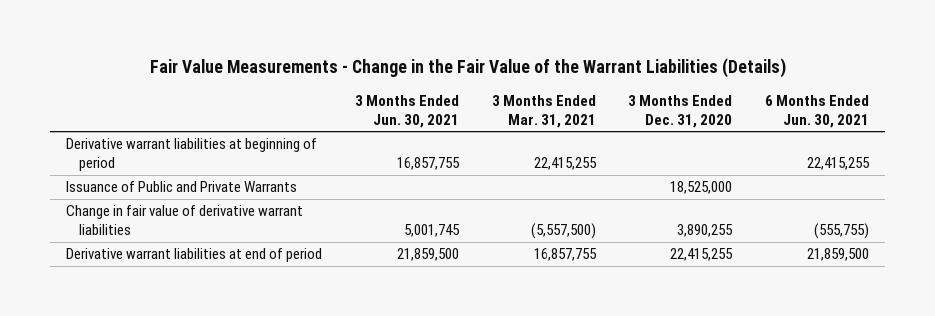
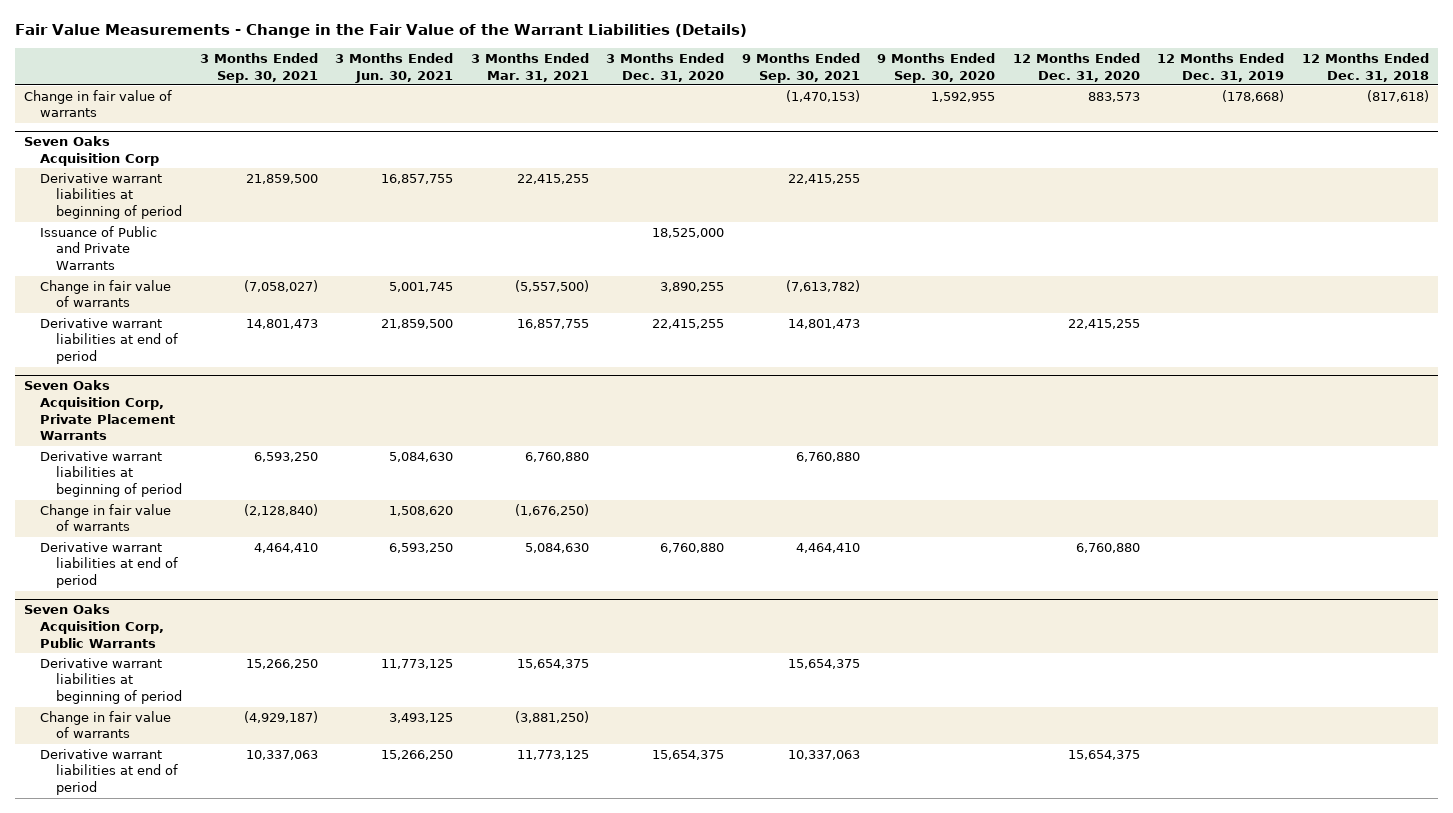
[764,94,869,128] 6 Months Ended Jun. 30, 2021 -> none
none -> [199,52,318,83] 3 Months Ended Sep. 30, 2021
none -> [741,52,860,83] 9 Months Ended Sep. 30, 2021
none -> [877,52,996,83] 9 Months Ended Sep. 30, 2020
none -> [1012,52,1140,82] 12 Months Ended Dec. 31, 2020
none -> [1157,52,1285,82] 12 Months Ended Dec. 31, 2019
none -> [1301,52,1429,82] 12 Months Ended Dec. 31, 2018
none -> [23,89,172,118] Change in fair value of warrants
none -> [23,136,160,166] Seven Oaks Acquisition Corp
[66,205,304,236] Change in fair value of derivative warrant liabilities -> [40,279,172,308] Change in fair value of warrants
none -> [23,380,176,441] Seven Oaks Acquisition Corp, Private Placement Warrants
none -> [40,450,183,498] Derivative warrant liabilities at beginning of period
none -> [40,503,172,532] Change in fair value of warrants
none -> [40,541,179,589] Derivative warrant liabilities at end of period
none -> [23,604,165,648] Seven Oaks Acquisition Corp, Public Warrants
none -> [40,657,183,705] Derivative warrant liabilities at beginning of period
none -> [40,710,172,739] Change in fair value of warrants
none -> [40,748,179,796] Derivative warrant liabilities at end of period

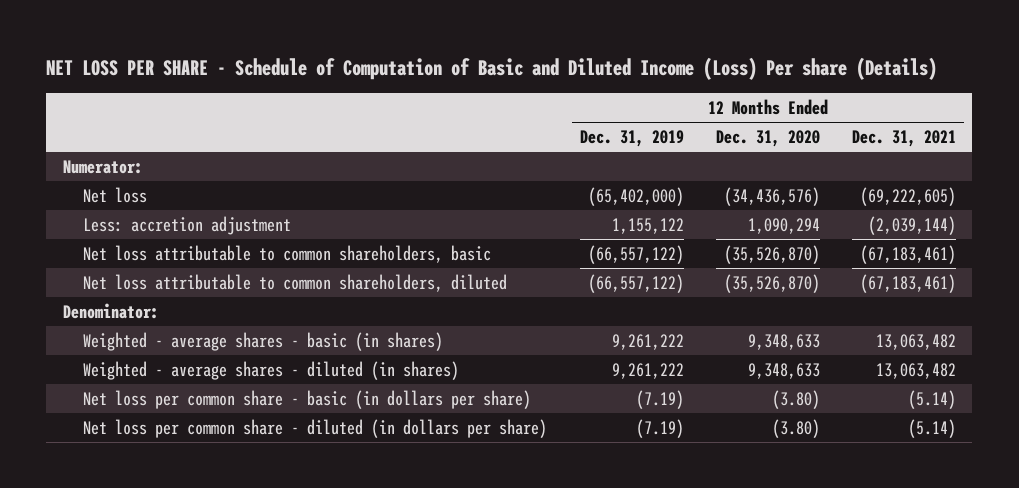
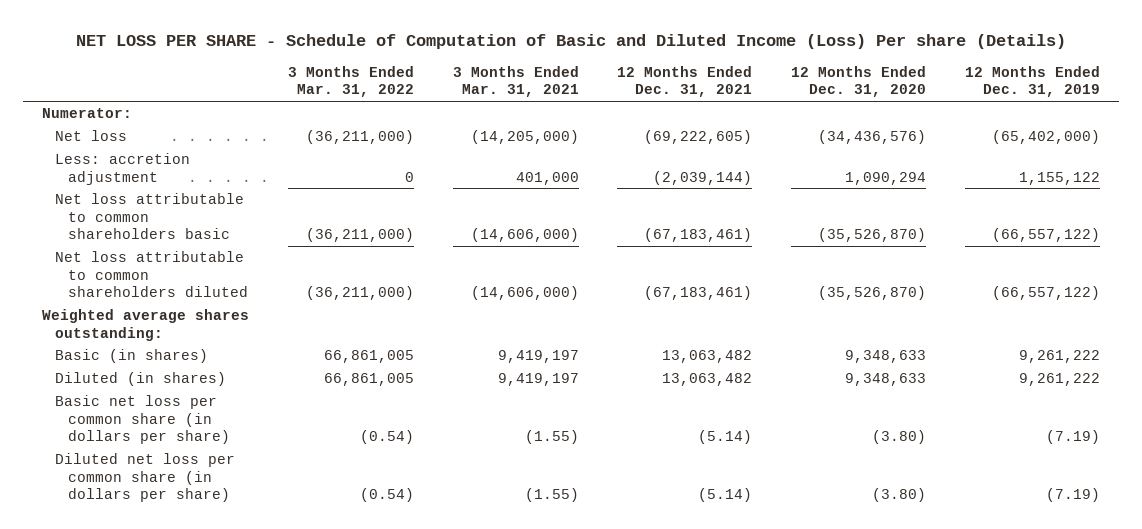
none -> [288,65,415,98] 3 Months Ended Mar. 31, 2022
none -> [452,65,579,98] 3 Months Ended Mar. 31, 2021
[83,244,492,263] Net loss attributable to common shareholders, basic -> [55,193,245,240] Net loss attributable to common shareholders basic
[83,273,508,292] Net loss attributable to common shareholders, diluted -> [55,251,248,298] Net loss attributable to common shareholders diluted
[62,302,159,319] Denominator: -> [42,309,250,341] Weighted average shares outstanding:
[83,331,444,351] Weighted - average shares - basic (in shares) -> [55,349,209,364] Basic (in shares)
[83,360,460,380] Weighted - average shares - diluted (in shares) -> [55,372,227,387] Diluted (in shares)
[83,389,532,409] Net loss per common share - basic (in dollars per share) -> [55,395,230,445] Basic net loss per common share (in dollars per share)
[83,418,548,438] Net loss per common share - diluted (in dollars per share) -> [55,453,236,503] Diluted net loss per common share (in dollars per share)

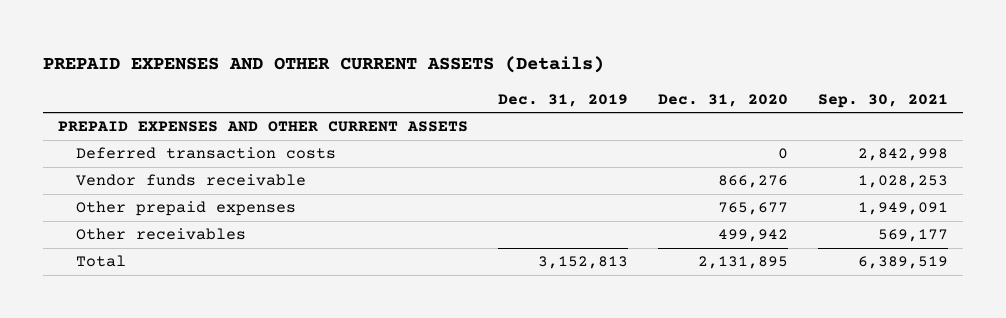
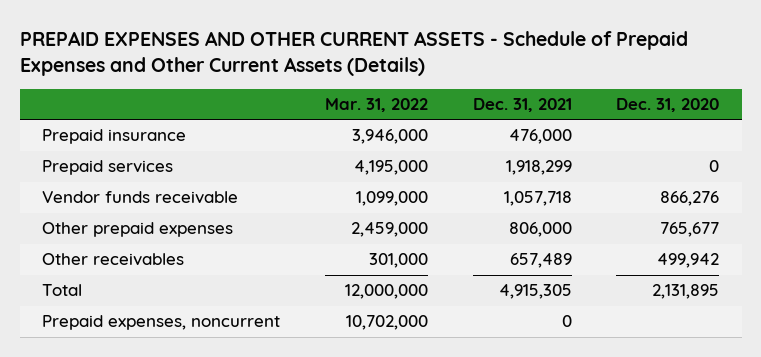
[42,55,604,73] PREPAID EXPENSES AND OTHER CURRENT ASSETS (Details) -> [19,30,688,76] PREPAID EXPENSES AND OTHER CURRENT ASSETS - Schedule of Prepaid Expenses and Other Current Assets (Details)
[497,93,628,107] Dec. 31, 2019 -> none
[817,93,948,108] Sep. 30, 2021 -> none
none -> [324,97,428,112] Mar. 31, 2022
none -> [472,97,572,112] Dec. 31, 2021
[57,121,468,133] PREPAID EXPENSES AND OTHER CURRENT ASSETS -> none
[76,147,337,160] Deferred transaction costs -> none
none -> [42,129,187,145] Prepaid insurance
none -> [42,160,174,176] Prepaid services
none -> [42,315,281,331] Prepaid expenses, noncurrent

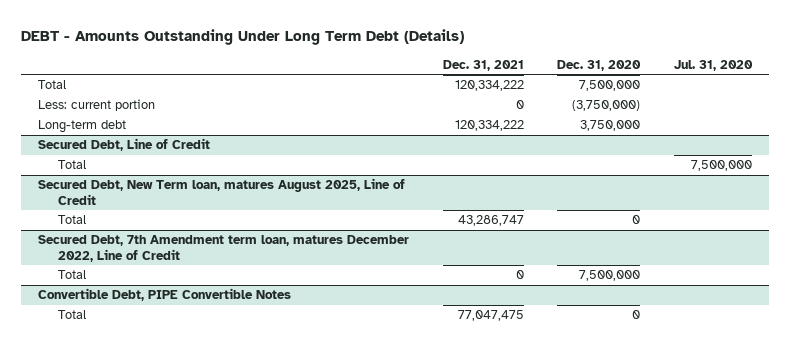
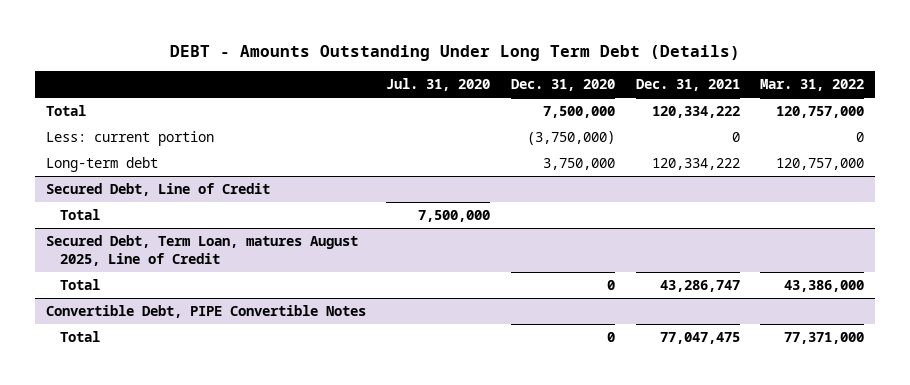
none -> [760,78,865,91] Mar. 31, 2022
[37,178,405,206] Secured Debt, New Term loan, matures August 2025, Line of Credit -> [45,235,358,266] Secured Debt, Term Loan, matures August 2025, Line of Credit
[37,235,409,263] Secured Debt, 7th Amendment term loan, matures December 2022, Line of Credit -> none
[58,270,87,280] Total -> none

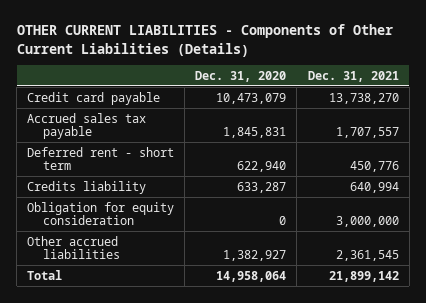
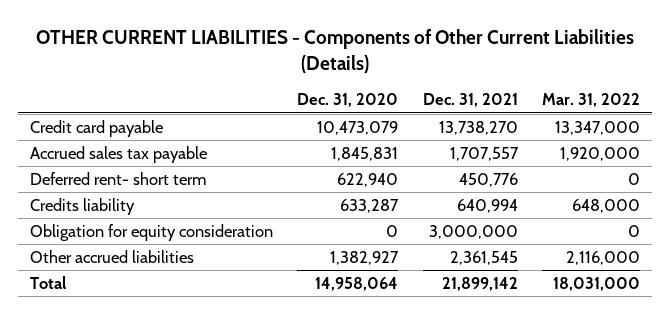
none -> [541,93,640,108] Mar. 31, 2022
[27,146,175,171] Deferred rent - short term -> [30,171,207,185] Deferred rent- short term

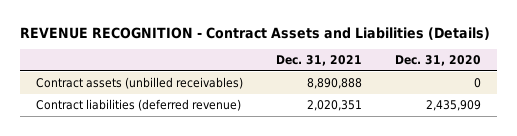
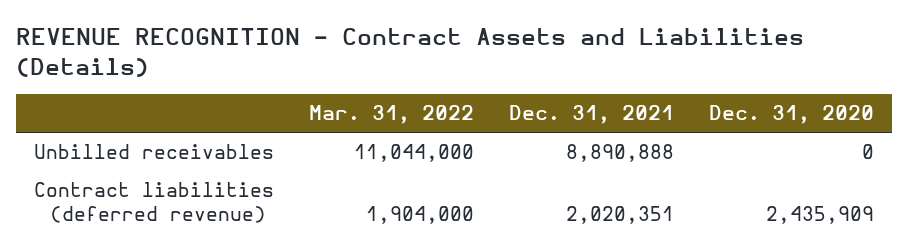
none -> [308,105,474,125] Mar. 31, 2022
[36,77,244,90] Contract assets (unbilled receivables) -> [33,144,274,160] Unbilled receivables

